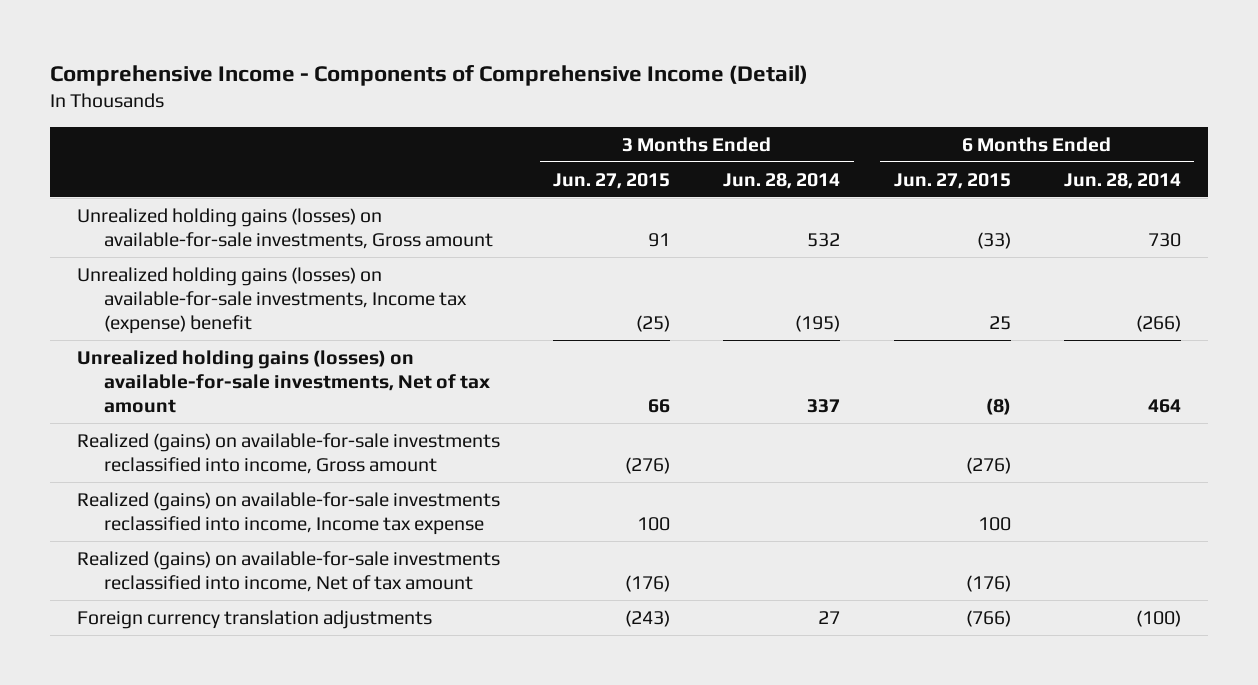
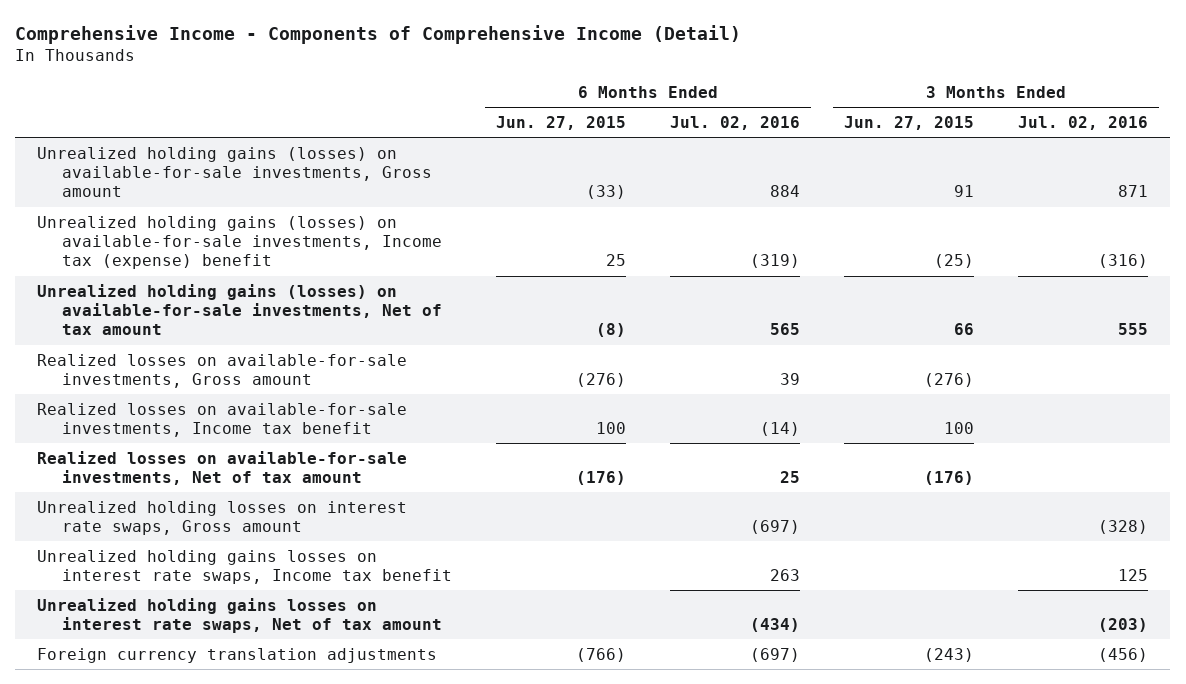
[723,172,841,189] Jun. 28, 2014 -> none
[1063,172,1181,189] Jun. 28, 2014 -> none
none -> [670,115,801,130] Jul. 02, 2016
none -> [1018,115,1149,130] Jul. 02, 2016
[77,432,501,475] Realized (gains) on available-for-sale investments reclassified into income, Gross amount -> [37,353,408,389] Realized losses on available-for-sale investments, Gross amount
[77,491,501,536] Realized (gains) on available-for-sale investments reclassified into income, Income tax expense -> [37,402,408,438] Realized losses on available-for-sale investments, Income tax benefit
[77,550,501,593] Realized (gains) on available-for-sale investments reclassified into income, Net of tax amount -> [37,450,408,486] Realized losses on available-for-sale investments, Net of tax amount
none -> [37,500,408,536] Unrealized holding losses on interest rate swaps, Gross amount
none -> [37,549,453,585] Unrealized holding gains losses on interest rate swaps, Income tax benefit
none -> [37,597,443,634] Unrealized holding gains losses on interest rate swaps, Net of tax amount

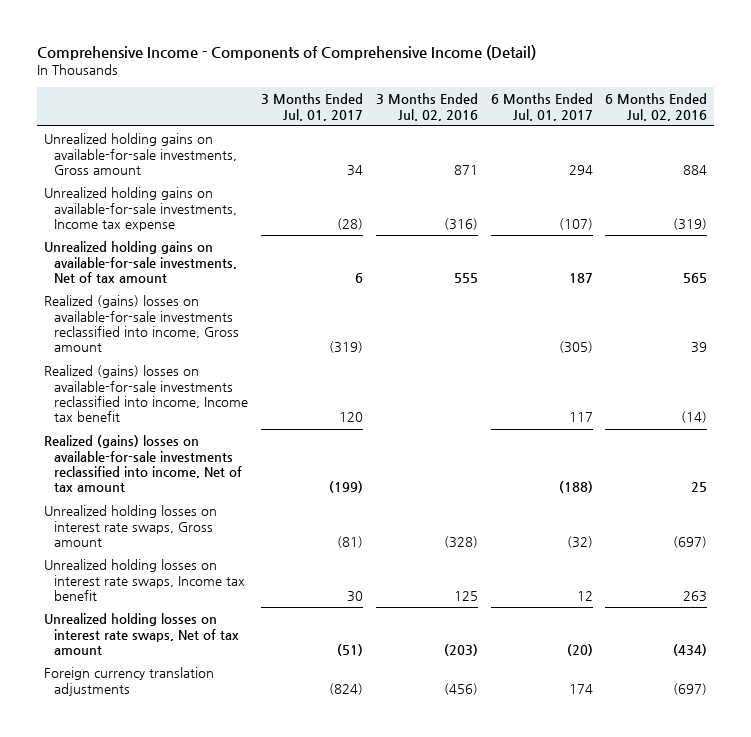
[496,115,627,130] Jun. 27, 2015 -> none
[844,115,975,130] Jun. 27, 2015 -> none
none -> [260,93,363,121] 3 Months Ended Jul. 01, 2017
none -> [490,93,593,121] 6 Months Ended Jul. 01, 2017
[37,146,433,198] Unrealized holding gains (losses) on available-for-sale investments, Gross amount -> [43,133,238,175] Unrealized holding gains on available-for-sale investments, Gross amount
[37,215,443,270] Unrealized holding gains (losses) on available-for-sale investments, Income tax (expense) benefit -> [43,187,238,231] Unrealized holding gains on available-for-sale investments, Income tax expense
[37,283,443,336] Unrealized holding gains (losses) on available-for-sale investments, Net of tax amount -> [43,241,238,283] Unrealized holding gains on available-for-sale investments, Net of tax amount
[37,353,408,389] Realized losses on available-for-sale investments, Gross amount -> [43,295,240,353] Realized (gains) losses on available-for-sale investments reclassified into income, Gross amount
[37,402,408,438] Realized losses on available-for-sale investments, Income tax benefit -> [43,365,249,423] Realized (gains) losses on available-for-sale investments reclassified into income, Income tax benefit
[37,450,408,486] Realized losses on available-for-sale investments, Net of tax amount -> [43,435,243,493] Realized (gains) losses on available-for-sale investments reclassified into income, Net of tax amount
[37,549,453,585] Unrealized holding gains losses on interest rate swaps, Income tax benefit -> [43,559,246,601] Unrealized holding losses on interest rate swaps, Income tax benefit
[37,597,443,634] Unrealized holding gains losses on interest rate swaps, Net of tax amount -> [43,613,240,655] Unrealized holding losses on interest rate swaps, Net of tax amount

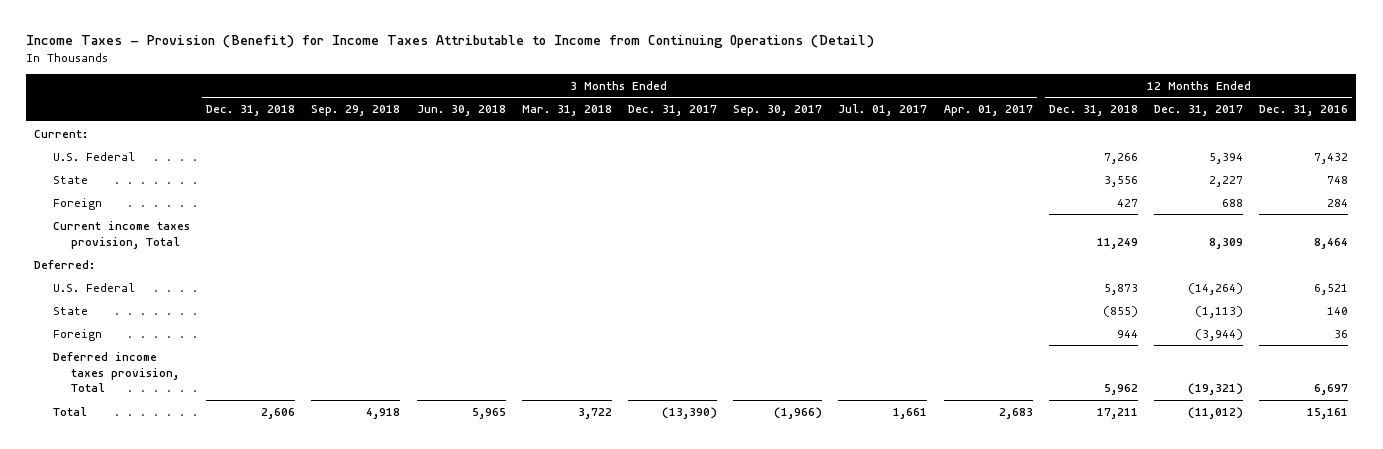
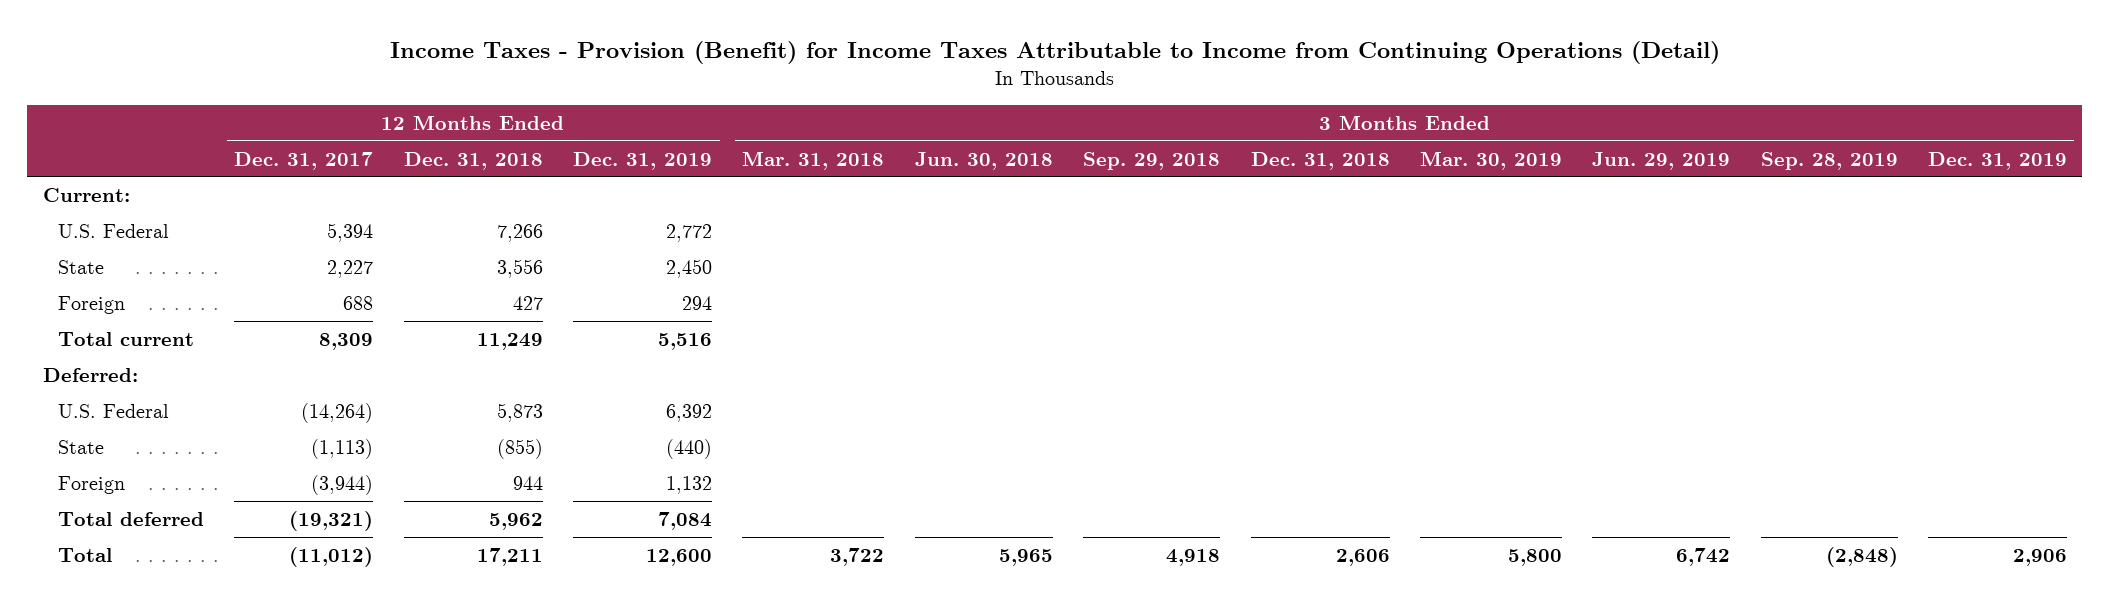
[627,105,717,117] Dec. 31, 2017 -> none
[733,105,823,117] Sep. 30, 2017 -> none
[838,104,928,117] Jul. 01, 2017 -> none
[943,105,1033,117] Apr. 01, 2017 -> none
[1259,105,1349,117] Dec. 31, 2016 -> none
none -> [573,151,713,170] Dec. 31, 2019
none -> [1419,150,1562,170] Mar. 30, 2019
none -> [1592,151,1731,170] Jun. 29, 2019
none -> [1760,151,1898,170] Sep. 28, 2019
none -> [1927,151,2067,170] Dec. 31, 2019
[52,220,190,249] Current income taxes provision, Total -> [58,331,195,346] Total current
[52,351,180,393] Deferred income taxes provision, Total -> [58,511,205,526] Total deferred

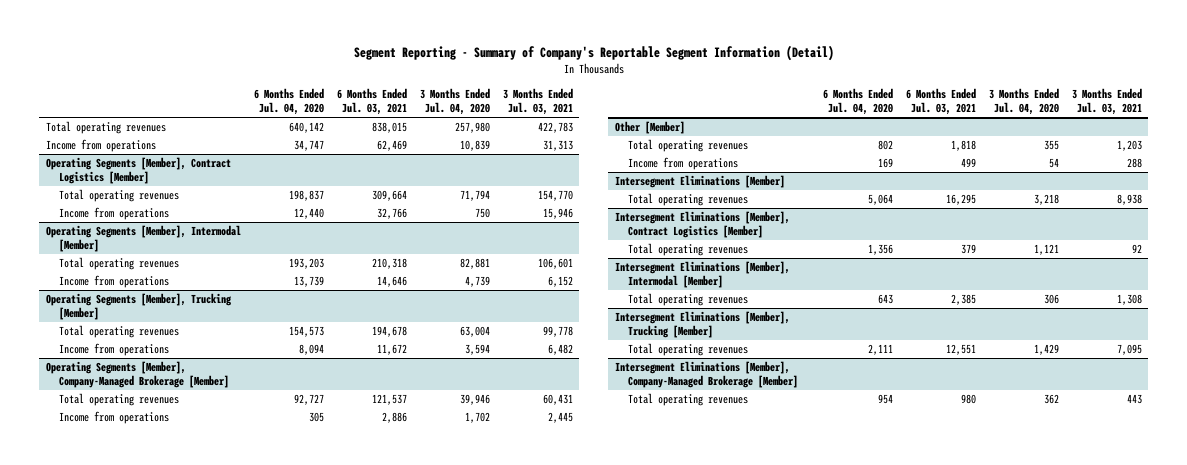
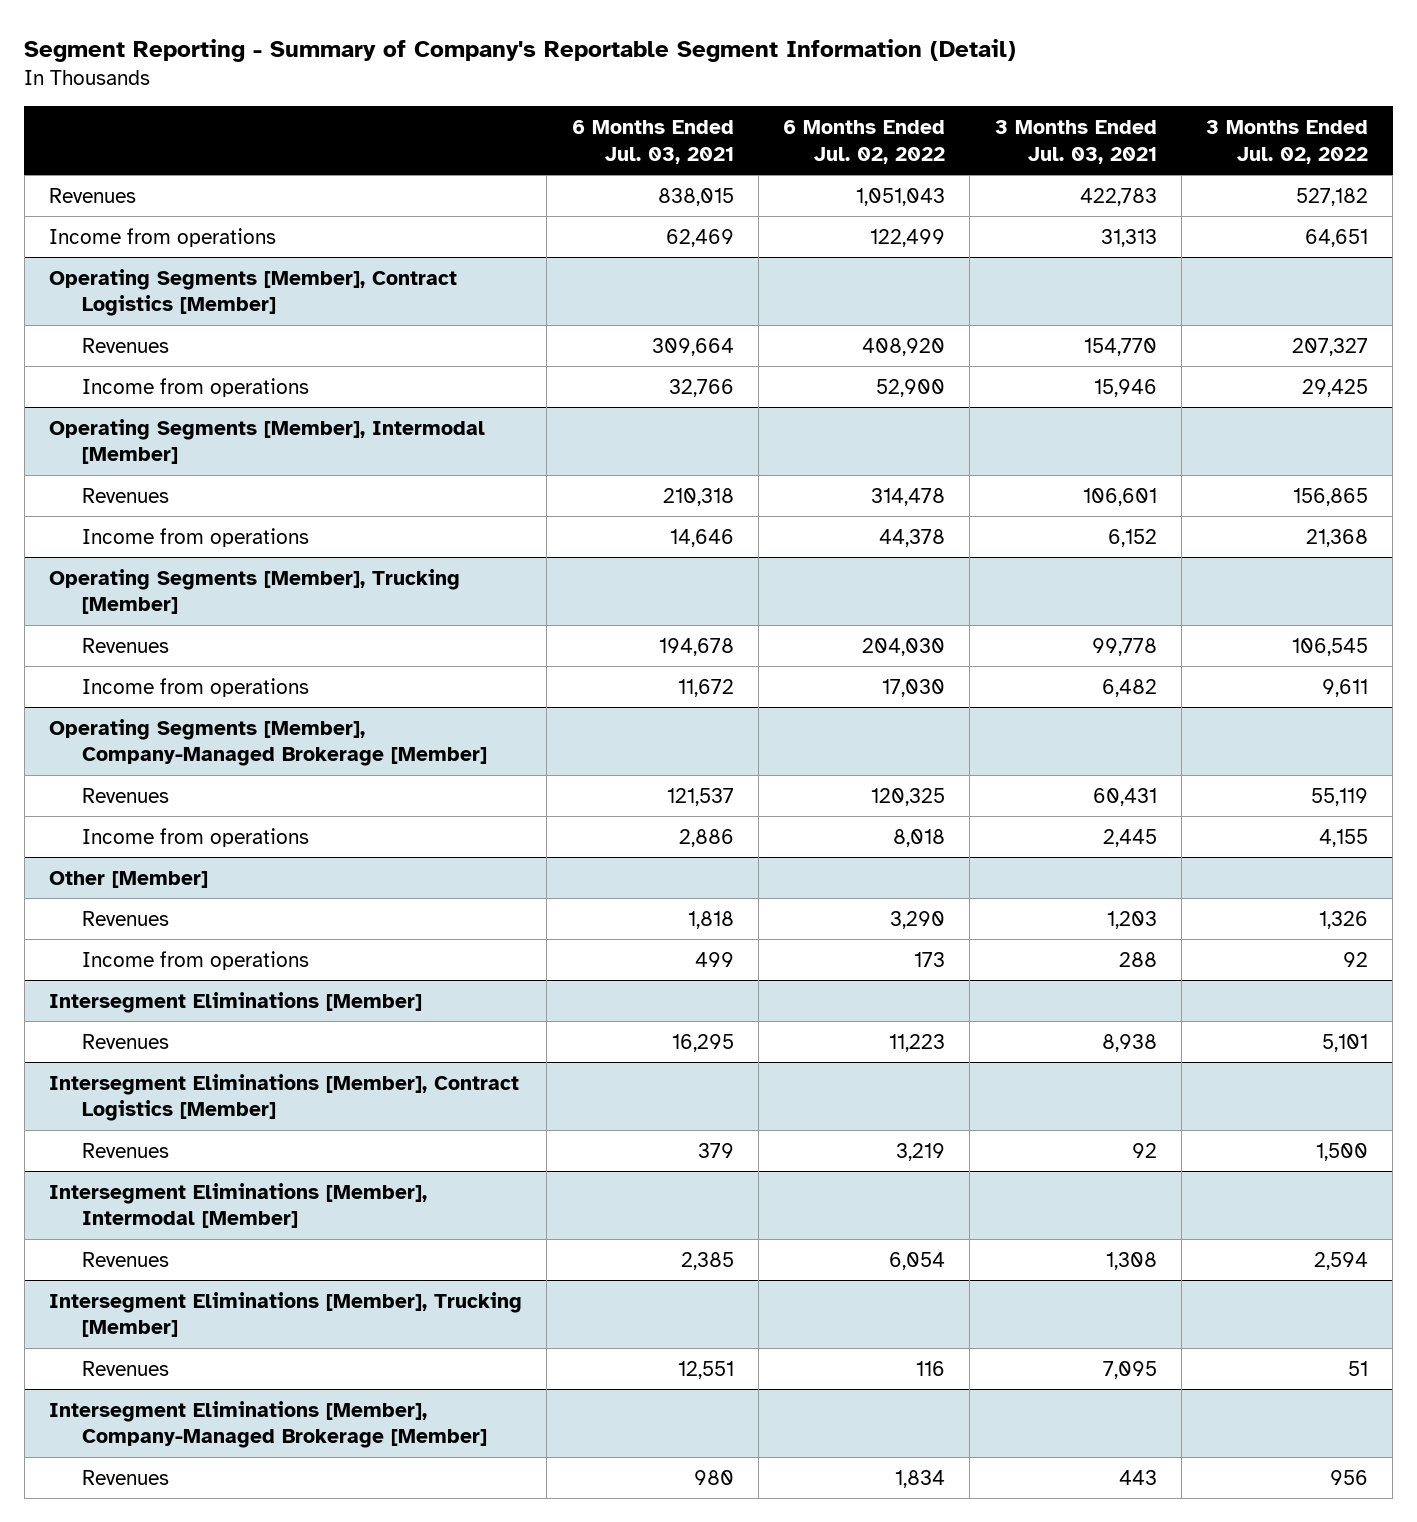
[253,87,324,116] 6 Months Ended Jul. 04, 2020 -> none
[419,87,490,116] 3 Months Ended Jul. 04, 2020 -> none
none -> [783,120,946,164] 6 Months Ended Jul. 02, 2022
none -> [1205,120,1368,164] 3 Months Ended Jul. 02, 2022
[45,121,166,135] Total operating revenues -> [49,187,137,203] Revenues
[59,189,180,203] Total operating revenues -> [82,337,170,353] Revenues
[59,257,180,271] Total operating revenues -> [82,487,170,503] Revenues
[59,325,180,339] Total operating revenues -> [82,637,170,653] Revenues
[59,393,180,407] Total operating revenues -> [82,787,170,803] Revenues
[628,139,749,153] Total operating revenues -> [82,910,170,926] Revenues
[628,193,749,207] Total operating revenues -> [82,1033,170,1049] Revenues
[628,243,749,257] Total operating revenues -> [82,1142,170,1158] Revenues
[628,293,749,307] Total operating revenues -> [82,1251,170,1267] Revenues
[628,343,749,357] Total operating revenues -> [82,1360,170,1376] Revenues
[628,393,749,407] Total operating revenues -> [82,1469,170,1485] Revenues

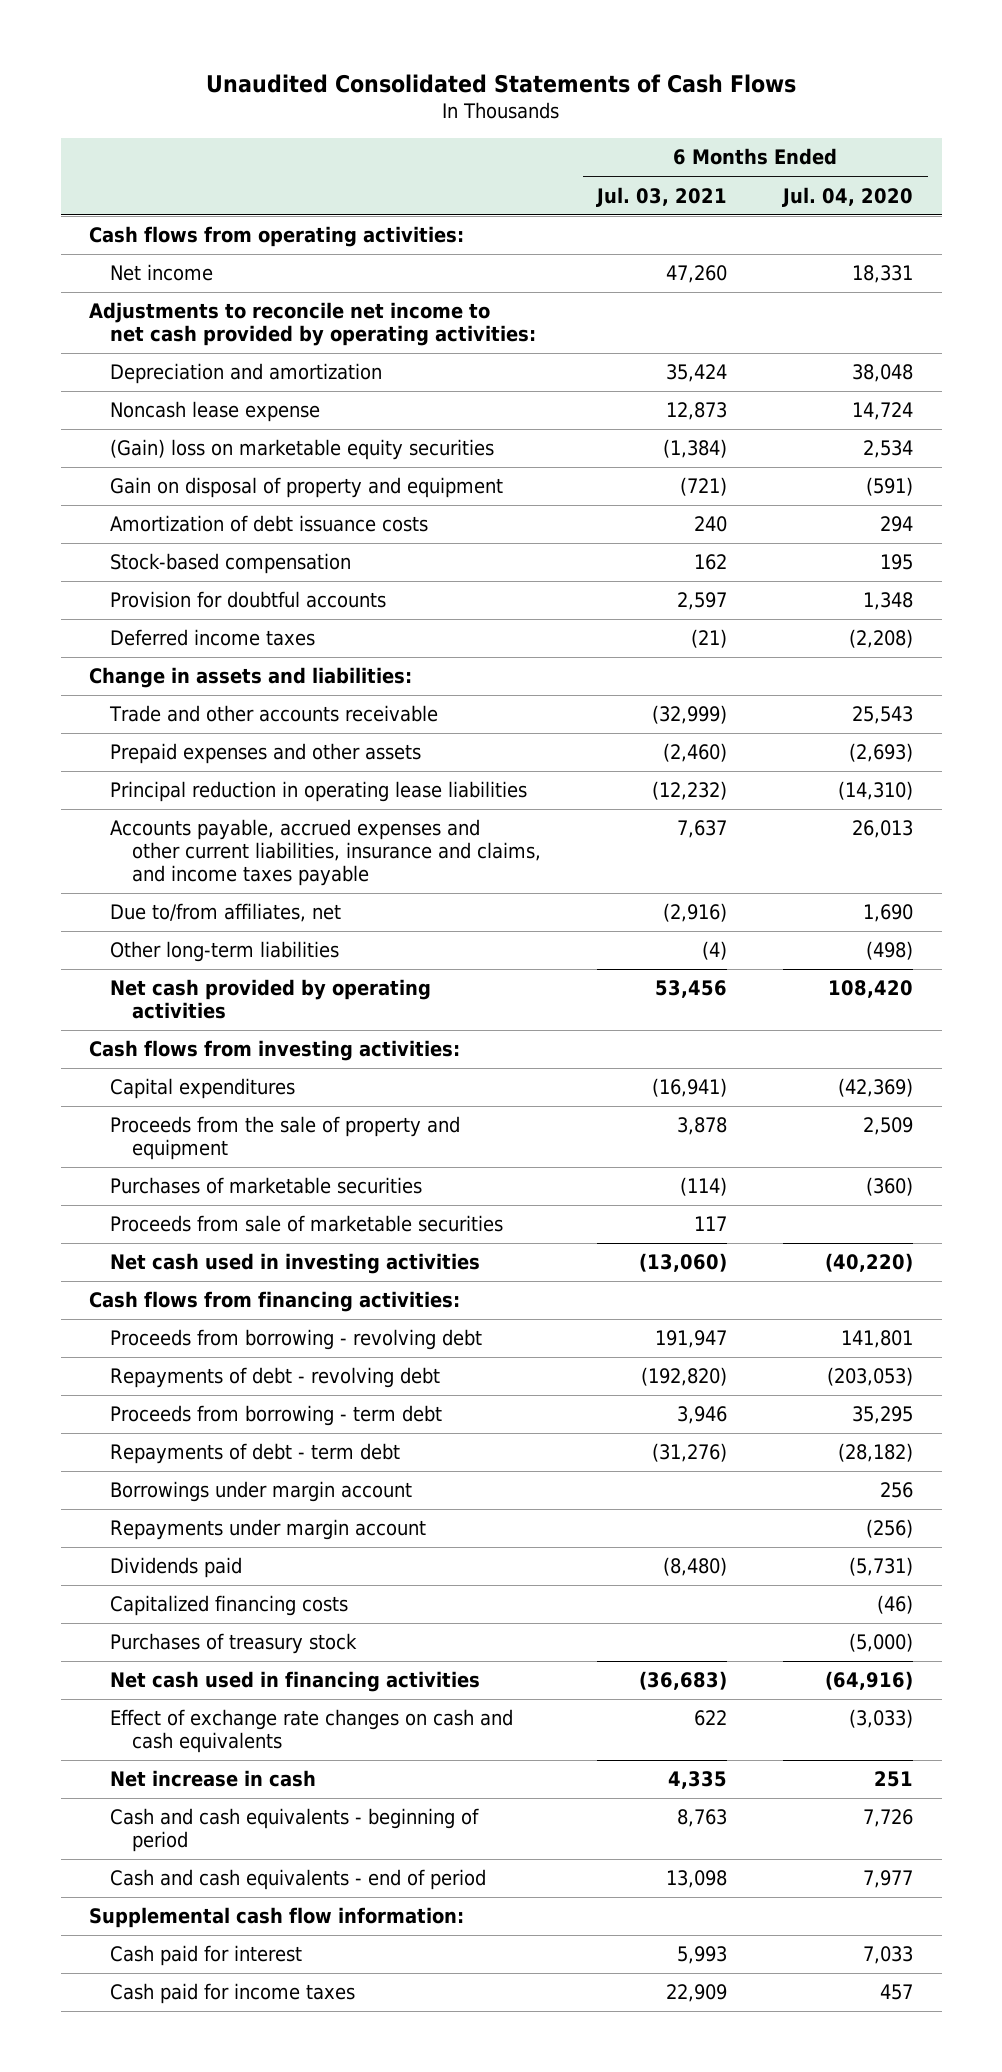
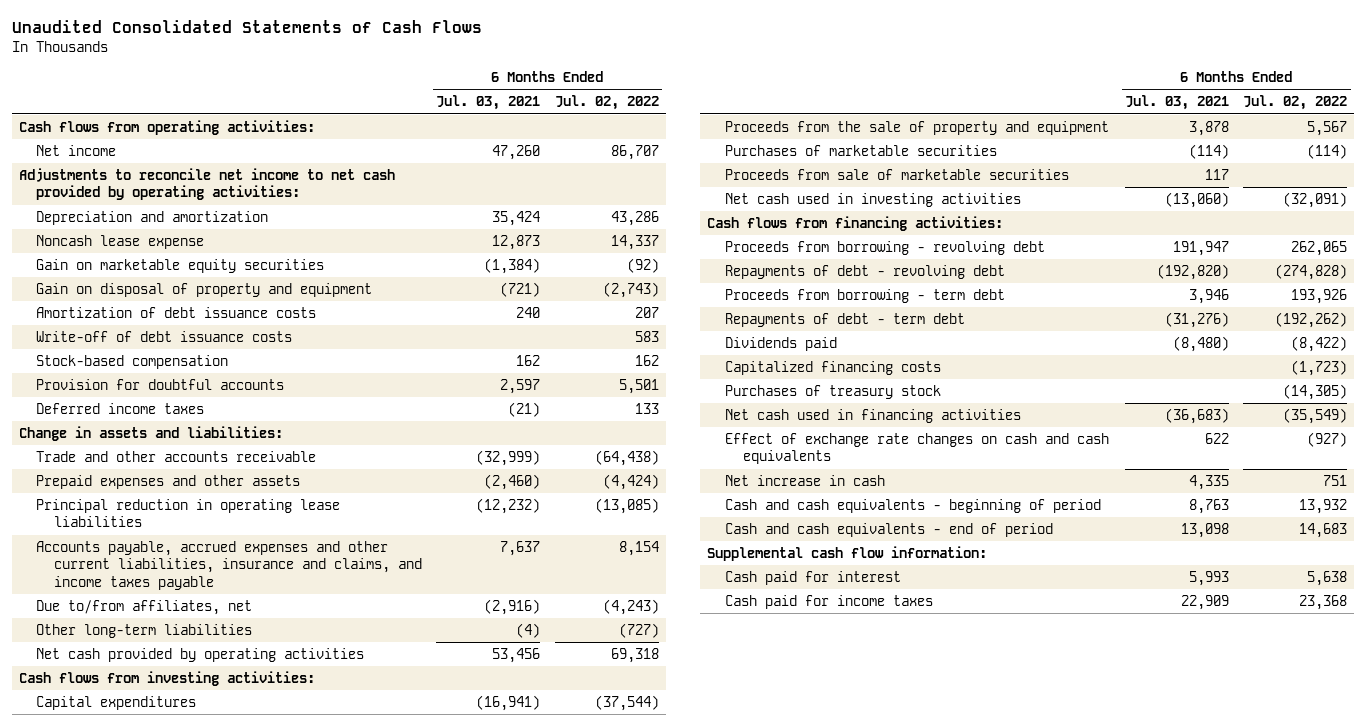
[782,186,914,207] Jul. 04, 2020 -> none
none -> [554,95,659,111] Jul. 02, 2022
[110,439,495,461] (Gain) loss on marketable equity securities -> [36,258,325,273] Gain on marketable equity securities
none -> [36,330,293,342] Write-off of debt issuance costs
[110,1481,413,1503] Borrowings under margin account -> none
[110,1519,427,1541] Repayments under margin account -> none

